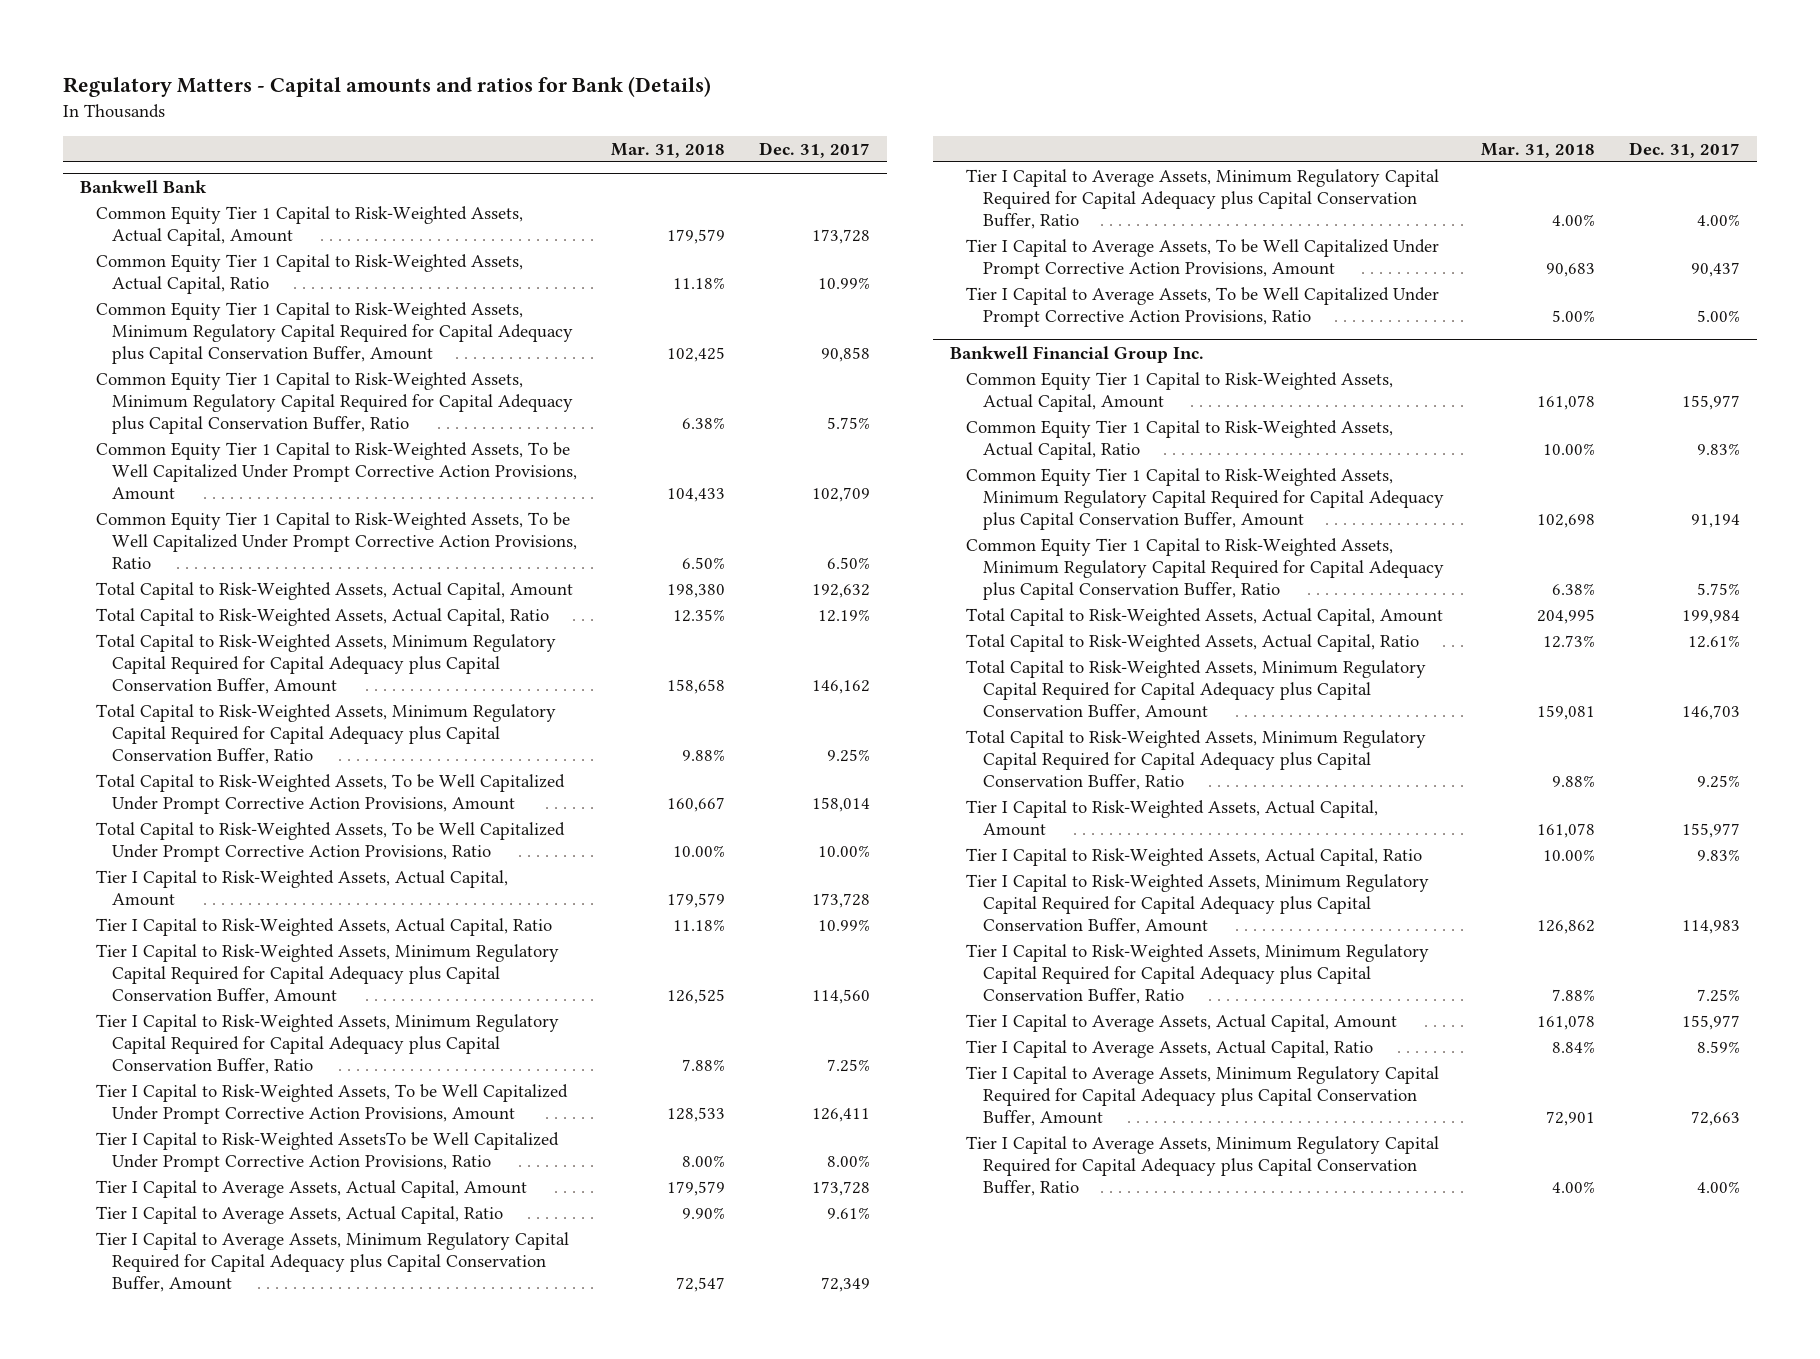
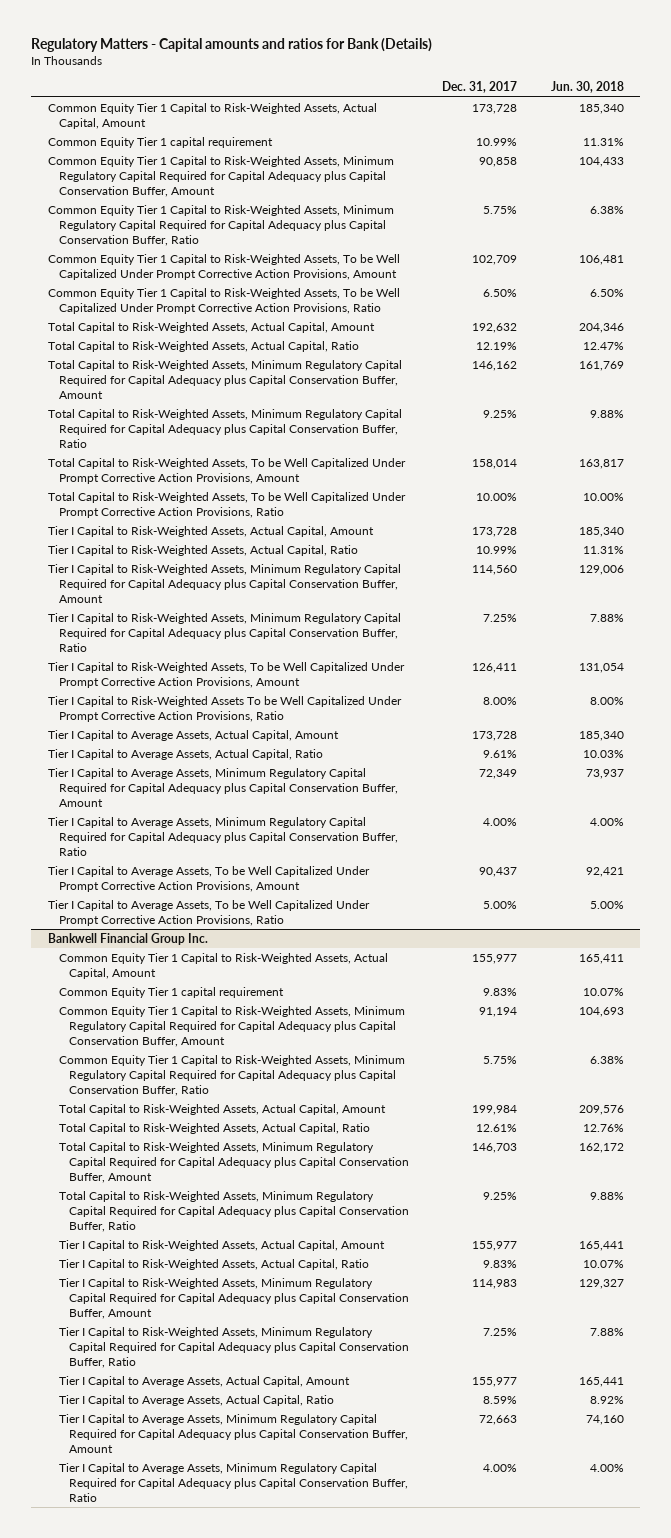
[610,142,725,158] Mar. 31, 2018 -> none
none -> [550,81,624,94] Jun. 30, 2018
[79,180,207,194] Bankwell Bank -> none
[95,254,523,294] Common Equity Tier 1 Capital to Risk-Weighted Assets, Actual Capital, Ratio -> [47,136,273,148] Common Equity Tier 1 capital requirement
[95,1132,559,1172] Tier I Capital to Risk-Weighted AssetsTo be Well Capitalized Under Prompt Corrective Action Provisions, Ratio -> [47,695,402,722] Tier I Capital to Risk-Weighted Assets To be Well Capitalized Under Prompt Corrective Action Provisions, Ratio
[966,420,1394,460] Common Equity Tier 1 Capital to Risk-Weighted Assets, Actual Capital, Ratio -> [58,986,284,998] Common Equity Tier 1 capital requirement

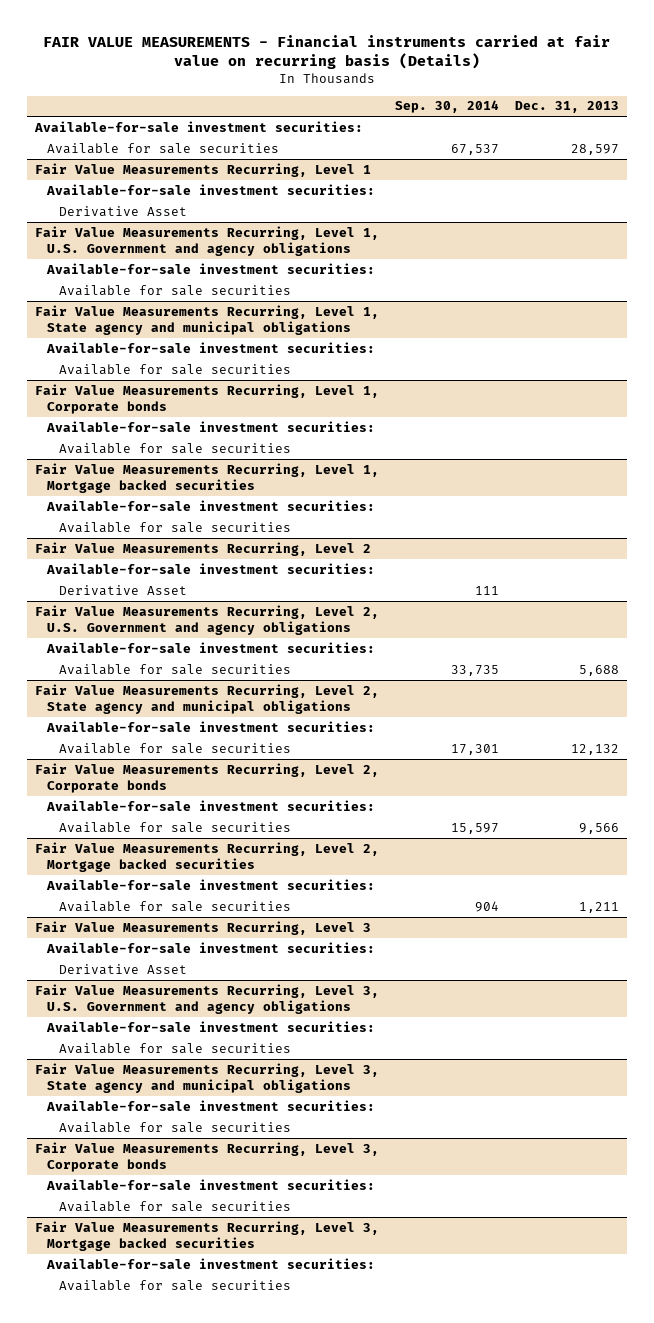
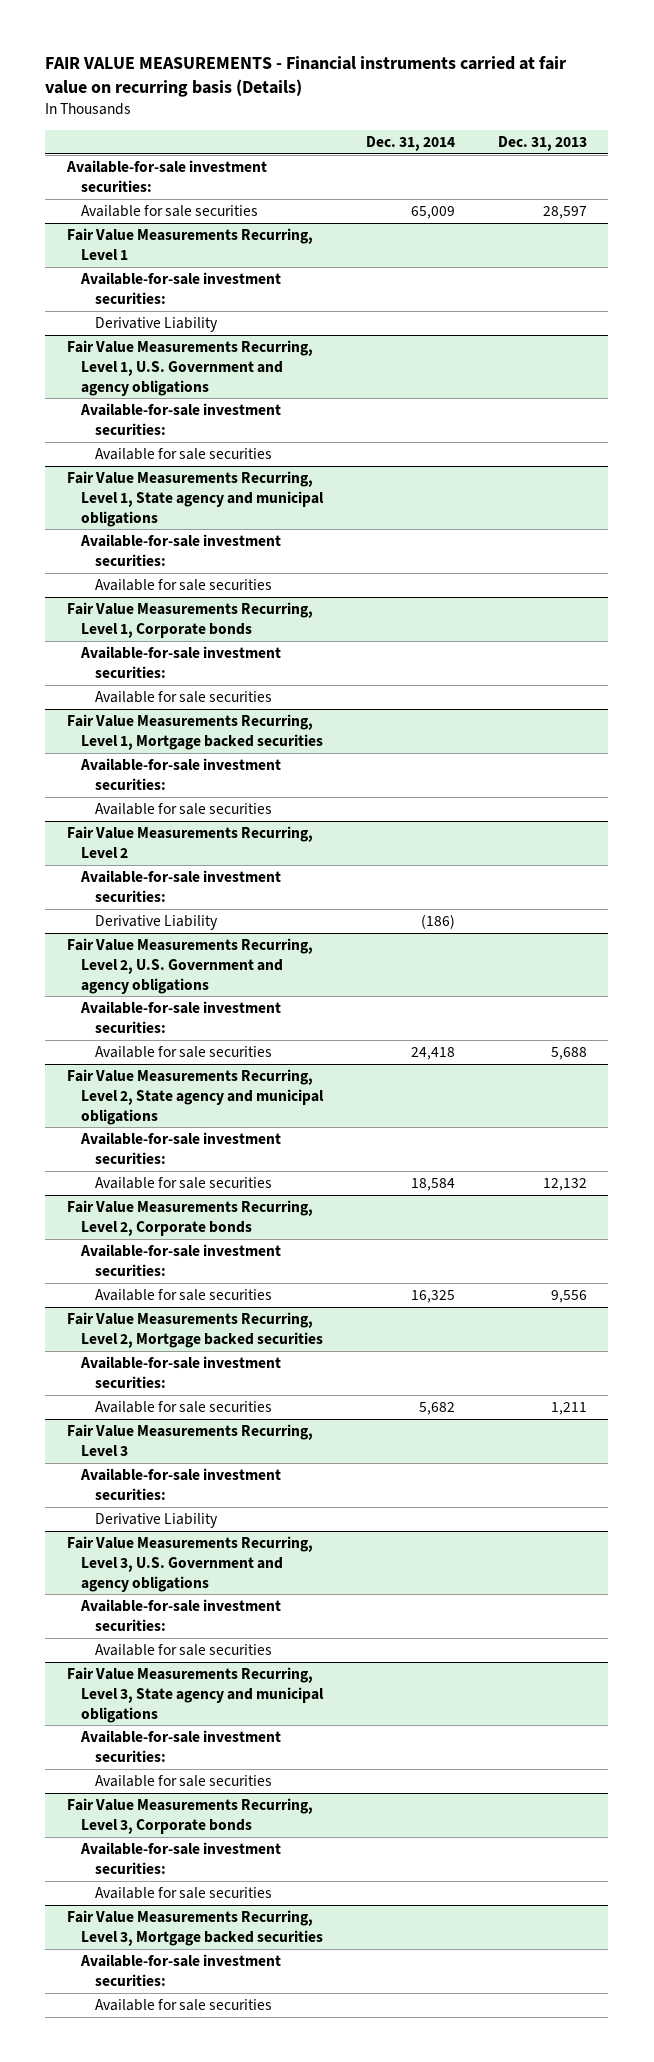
[395,100,500,114] Sep. 30, 2014 -> none
none -> [365,136,455,152] Dec. 31, 2014
[58,205,187,217] Derivative Asset -> none
none -> [95,317,219,333] Derivative Liability
[58,584,187,596] Derivative Asset -> none
none -> [95,915,219,931] Derivative Liability
[578,822,619,834] 9,566 -> [550,1290,587,1304] 9,556
[58,963,187,975] Derivative Asset -> none
none -> [95,1513,219,1529] Derivative Liability

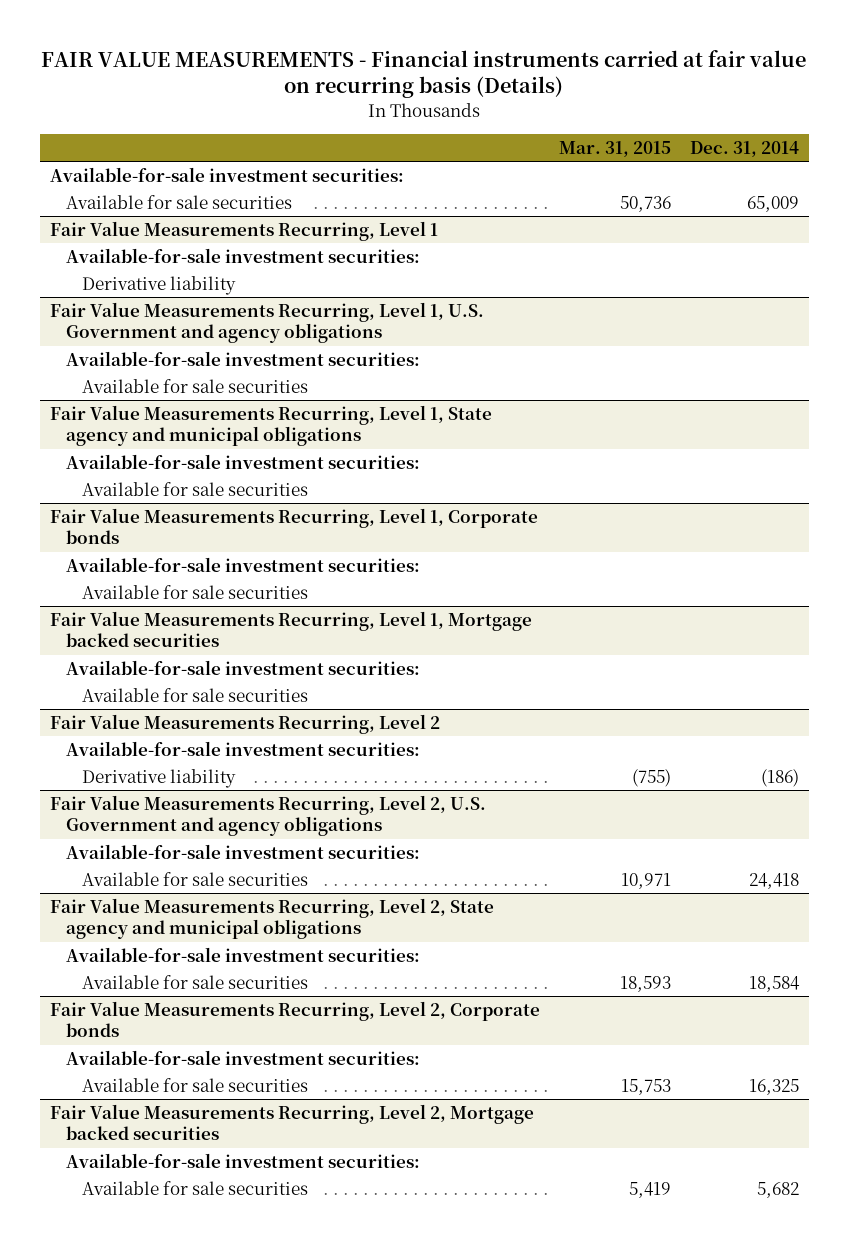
[497,136,587,152] Dec. 31, 2013 -> none
none -> [558,140,671,157] Mar. 31, 2015
[95,317,219,333] Derivative Liability -> [81,275,236,295] Derivative liability
[95,915,219,931] Derivative Liability -> [81,768,236,788] Derivative liability
[66,1424,313,1456] Fair Value Measurements Recurring, Level 3 -> none
[79,1468,281,1500] Available-for-sale investment securities: -> none
[95,1513,219,1529] Derivative Liability -> none
[66,1536,313,1592] Fair Value Measurements Recurring, Level 3, U.S. Government and agency obligations -> none
[79,1599,281,1631] Available-for-sale investment securities: -> none
[95,1644,273,1657] Available for sale securities -> none
[66,1667,324,1723] Fair Value Measurements Recurring, Level 3, State agency and municipal obligations -> none
[79,1730,281,1762] Available-for-sale investment securities: -> none
[95,1775,273,1788] Available for sale securities -> none
[66,1798,313,1834] Fair Value Measurements Recurring, Level 3, Corporate bonds -> none
[79,1842,281,1874] Available-for-sale investment securities: -> none
[95,1887,273,1900] Available for sale securities -> none
[66,1910,323,1946] Fair Value Measurements Recurring, Level 3, Mortgage backed securities -> none
[79,1954,281,1986] Available-for-sale investment securities: -> none
[95,1999,273,2012] Available for sale securities -> none

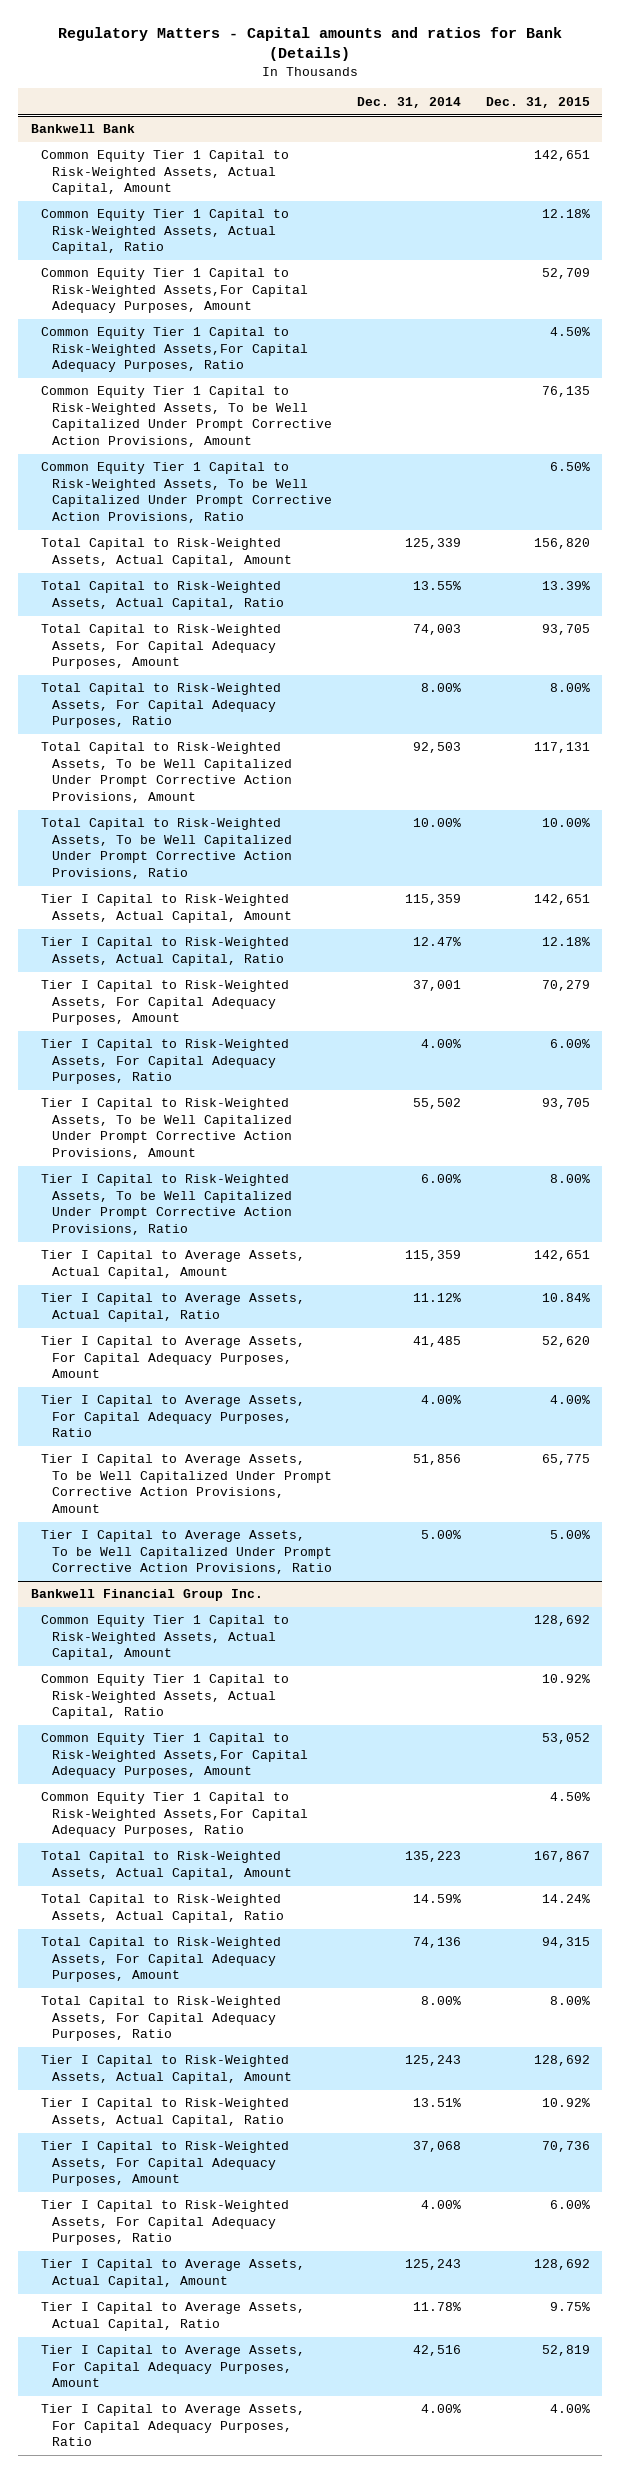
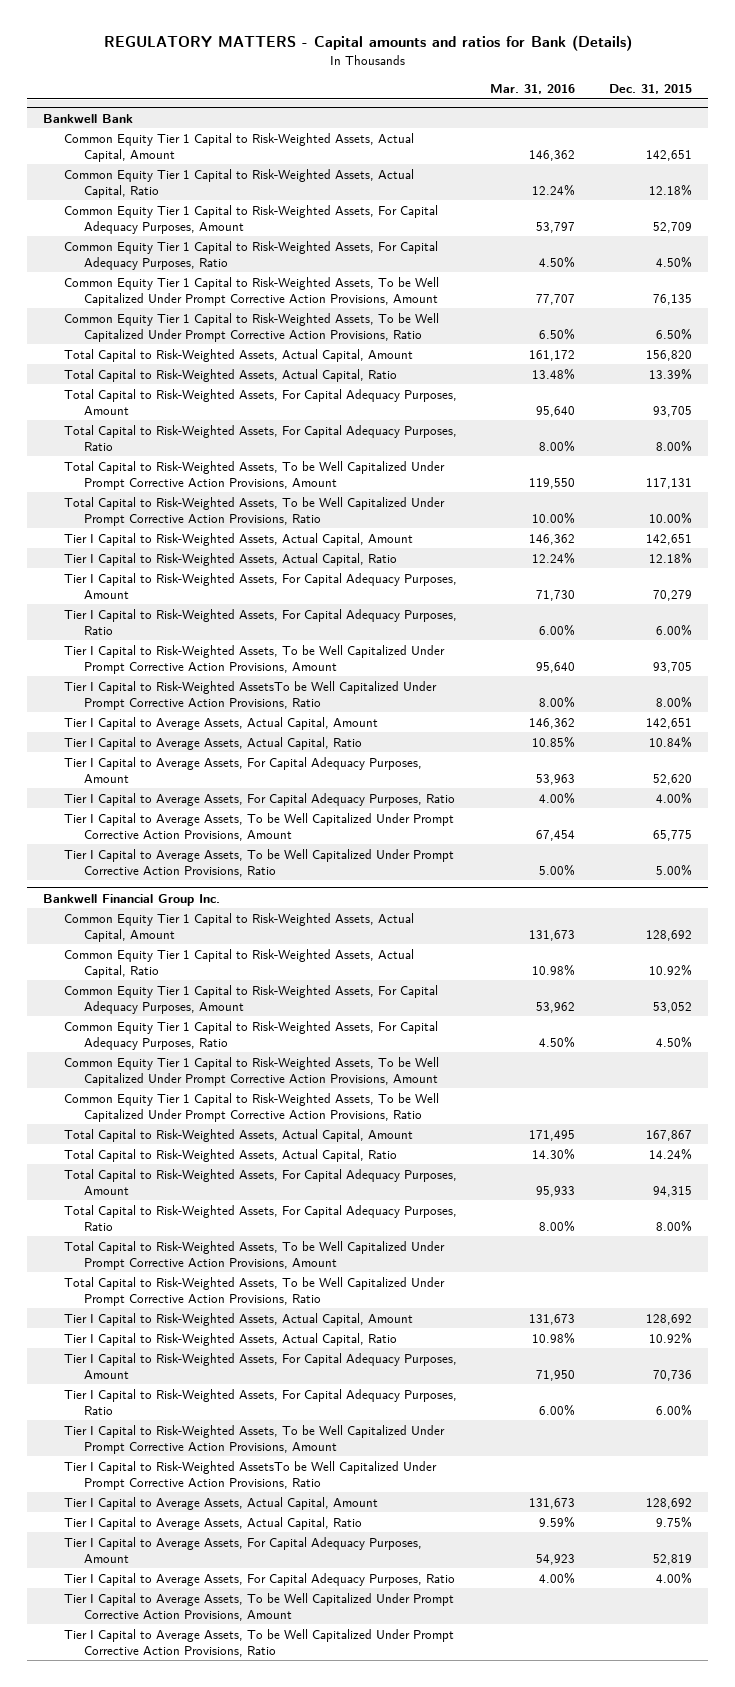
[58,27,563,62] Regulatory Matters - Capital amounts and ratios for Bank (Details) -> [103,35,632,52] REGULATORY MATTERS - Capital amounts and ratios for Bank (Details)
[356,96,461,108] Dec. 31, 2014 -> none
none -> [490,84,576,95] Mar. 31, 2016
[41,268,309,314] Common Equity Tier 1 Capital to Risk-Weighted Assets,For Capital Adequacy Purposes, Amount -> [63,204,438,234] Common Equity Tier 1 Capital to Risk-Weighted Assets, For Capital Adequacy Purposes, Amount
[41,327,309,373] Common Equity Tier 1 Capital to Risk-Weighted Assets,For Capital Adequacy Purposes, Ratio -> [63,240,438,270] Common Equity Tier 1 Capital to Risk-Weighted Assets, For Capital Adequacy Purposes, Ratio
[41,1174,293,1235] Tier I Capital to Risk-Weighted Assets, To be Well Capitalized Under Prompt Corrective Action Provisions, Ratio -> [63,680,437,710] Tier I Capital to Risk-Weighted AssetsTo be Well Capitalized Under Prompt Corrective Action Provisions, Ratio
[41,1733,309,1779] Common Equity Tier 1 Capital to Risk-Weighted Assets,For Capital Adequacy Purposes, Amount -> [63,984,438,1014] Common Equity Tier 1 Capital to Risk-Weighted Assets, For Capital Adequacy Purposes, Amount
[41,1792,309,1838] Common Equity Tier 1 Capital to Risk-Weighted Assets,For Capital Adequacy Purposes, Ratio -> [63,1020,438,1050] Common Equity Tier 1 Capital to Risk-Weighted Assets, For Capital Adequacy Purposes, Ratio
none -> [63,1056,439,1086] Common Equity Tier 1 Capital to Risk-Weighted Assets, To be Well Capitalized Under Prompt Corrective Action Provisions, Amount
none -> [63,1092,439,1122] Common Equity Tier 1 Capital to Risk-Weighted Assets, To be Well Capitalized Under Prompt Corrective Action Provisions, Ratio
none -> [63,1240,445,1270] Total Capital to Risk-Weighted Assets, To be Well Capitalized Under Prompt Corrective Action Provisions, Amount
none -> [63,1276,445,1306] Total Capital to Risk-Weighted Assets, To be Well Capitalized Under Prompt Corrective Action Provisions, Ratio
none -> [63,1424,445,1454] Tier I Capital to Risk-Weighted Assets, To be Well Capitalized Under Prompt Corrective Action Provisions, Amount
none -> [63,1460,437,1490] Tier I Capital to Risk-Weighted AssetsTo be Well Capitalized Under Prompt Corrective Action Provisions, Ratio
none -> [63,1592,454,1621] Tier I Capital to Average Assets, To be Well Capitalized Under Prompt Corrective Action Provisions, Amount
none -> [63,1628,454,1657] Tier I Capital to Average Assets, To be Well Capitalized Under Prompt Corrective Action Provisions, Ratio

